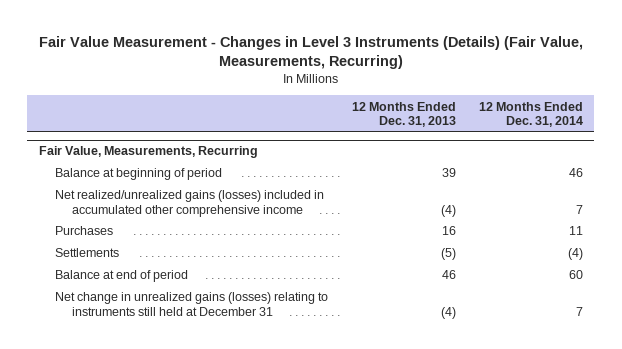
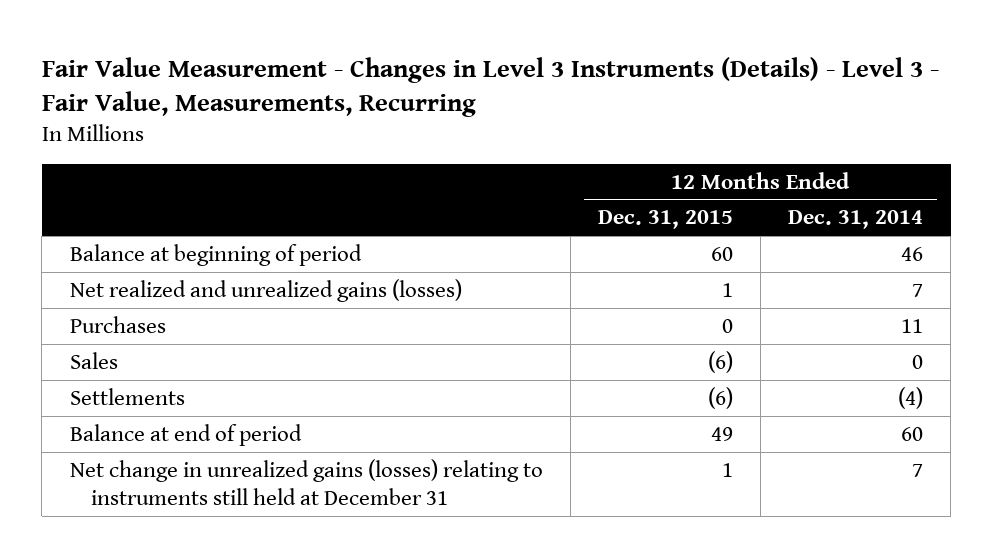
[38,35,583,70] Fair Value Measurement - Changes in Level 3 Instruments (Details) (Fair Value, Measurements, Recurring) -> [41,56,939,118] Fair Value Measurement - Changes in Level 3 Instruments (Details) - Level 3 - Fair Value, Measurements, Recurring
[351,101,456,128] 12 Months Ended Dec. 31, 2013 -> none
none -> [597,210,733,230] Dec. 31, 2015
[38,146,258,159] Fair Value, Measurements, Recurring -> none
[55,190,325,217] Net realized/unrealized gains (losses) included in accumulated other comprehensive income -> none
none -> [69,278,462,302] Net realized and unrealized gains (losses)
none -> [69,351,118,369] Sales

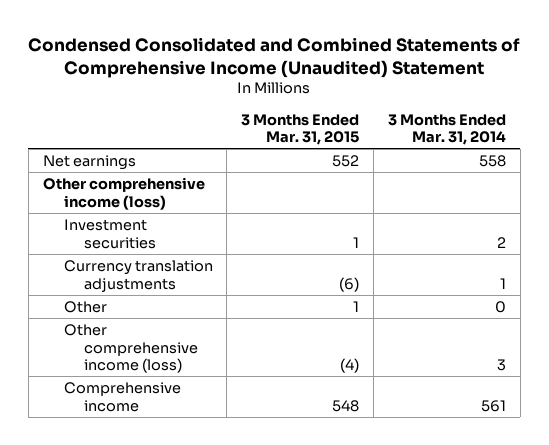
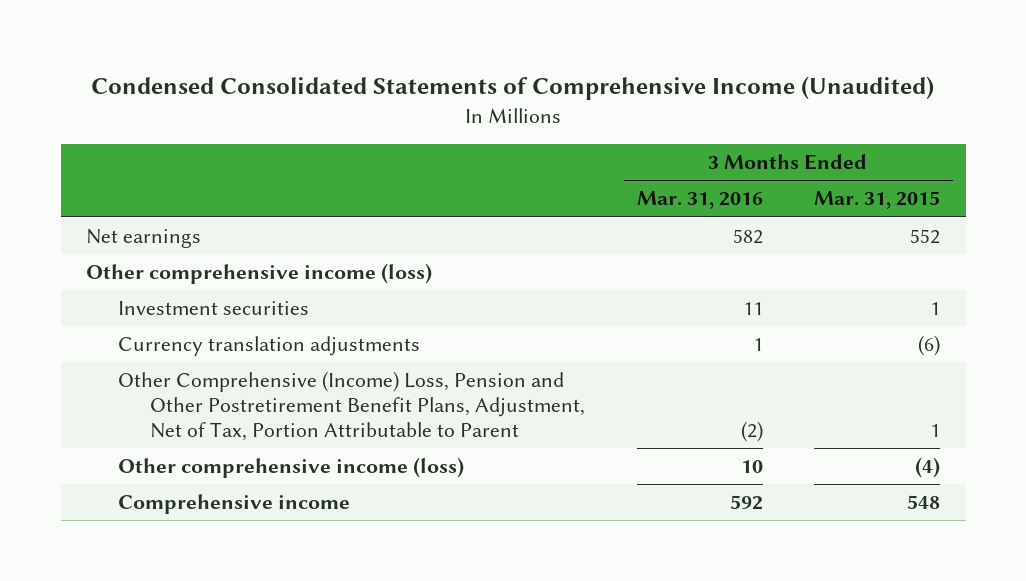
[28,37,521,78] Condensed Consolidated and Combined Statements of Comprehensive Income (Unaudited) Statement -> [91,75,935,100] Condensed Consolidated Statements of Comprehensive Income (Unaudited)
[388,113,507,146] 3 Months Ended Mar. 31, 2014 -> none
none -> [636,191,763,210] Mar. 31, 2016
[63,300,107,313] Other -> none
none -> [118,371,586,441] Other Comprehensive (Income) Loss, Pension and Other Postretirement Benefit Plans, Adjustment, Net of Tax, Portion Attributable to Parent

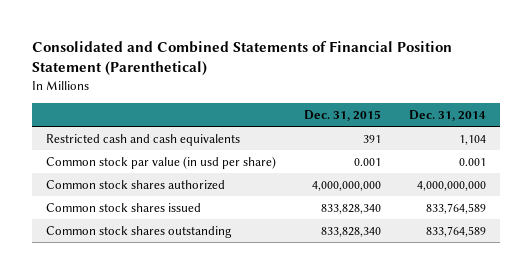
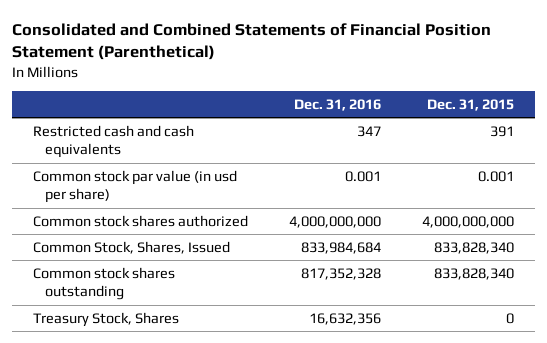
[408,109,486,121] Dec. 31, 2014 -> none
none -> [293,99,381,112] Dec. 31, 2016
[45,202,201,212] Common stock shares issued -> [32,240,230,254] Common Stock, Shares, Issued
none -> [32,311,179,327] Treasury Stock, Shares

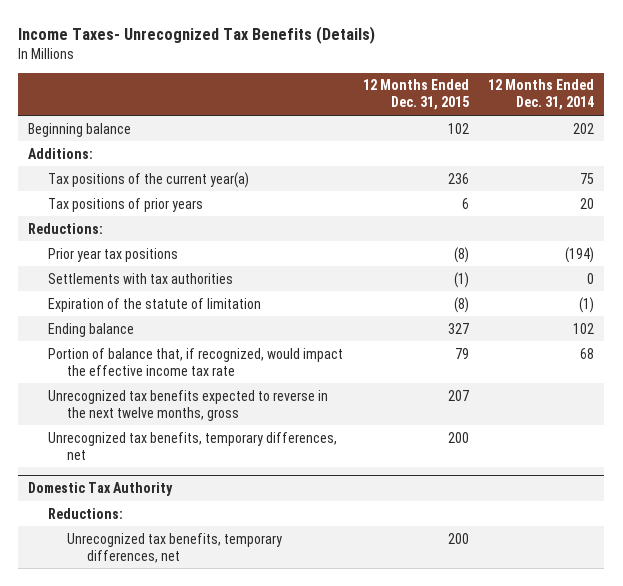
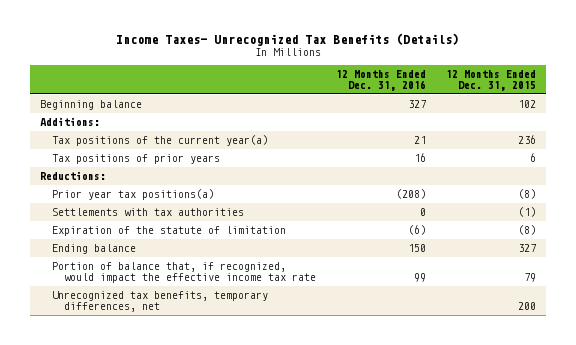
[488,79,595,111] 12 Months Ended Dec. 31, 2014 -> none
none -> [336,70,427,92] 12 Months Ended Dec. 31, 2016
[47,247,178,262] Prior year tax positions -> [52,188,215,200] Prior year tax positions(a)
[47,389,328,421] Unrecognized tax benefits expected to reverse in the next twelve months, gross -> none
[28,482,174,497] Domestic Tax Authority -> none
[47,507,123,519] Reductions: -> none
[67,532,283,563] Unrecognized tax benefits, temporary differences, net -> none

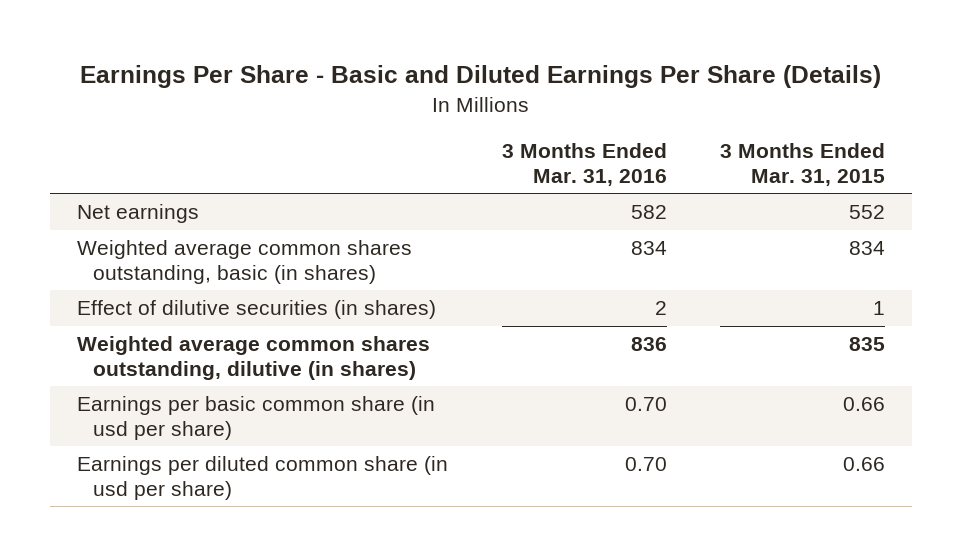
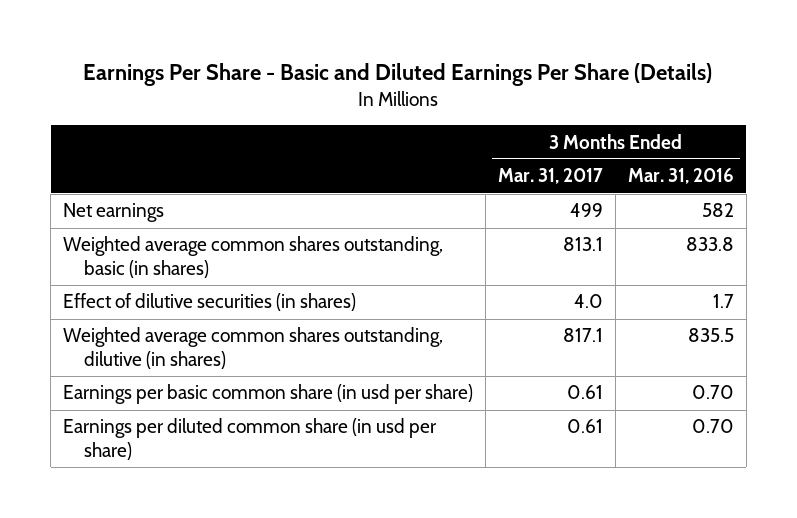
[720,143,886,186] 3 Months Ended Mar. 31, 2015 -> none
none -> [497,168,603,185] Mar. 31, 2017
[630,241,667,256] 834 -> [685,237,734,252] 833.8
[654,301,667,316] 2 -> [712,294,734,309] 1.7
[630,337,667,352] 836 -> [687,328,734,343] 835.5

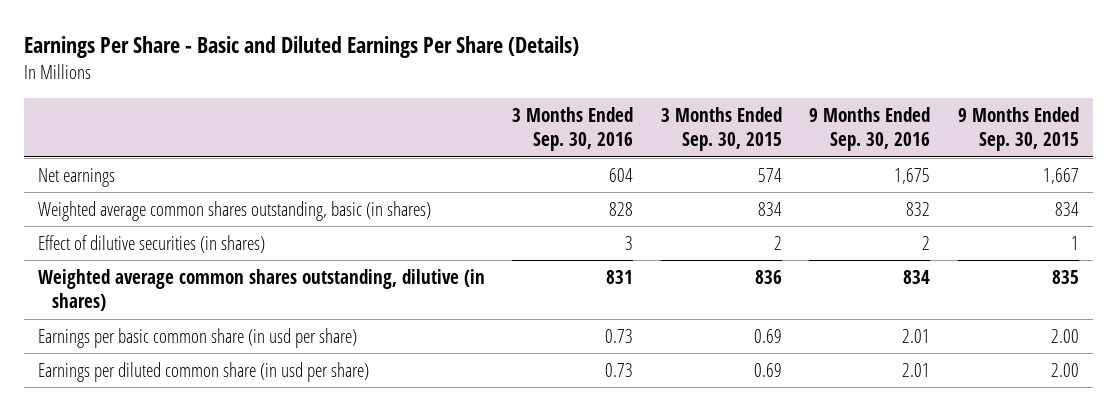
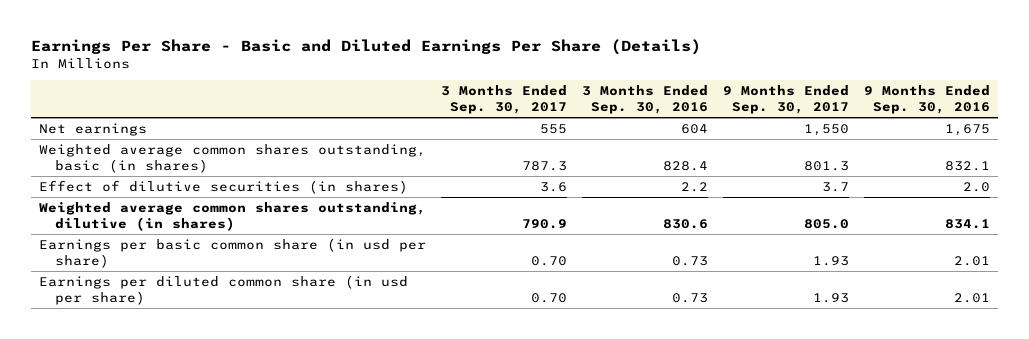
[660,106,782,152] 3 Months Ended Sep. 30, 2015 -> none
[957,106,1079,152] 9 Months Ended Sep. 30, 2015 -> none
none -> [440,84,567,115] 3 Months Ended Sep. 30, 2017
none -> [722,84,849,115] 9 Months Ended Sep. 30, 2017
[609,201,634,216] 828 -> [662,161,708,172] 828.4
[906,201,931,216] 832 -> [945,161,991,172] 832.1
[625,235,634,250] 3 -> [680,181,708,192] 2.2
[922,235,931,250] 2 -> [963,181,991,192] 2.0
[606,269,634,284] 831 -> [662,219,708,230] 830.6
[903,269,931,284] 834 -> [945,219,991,230] 834.1

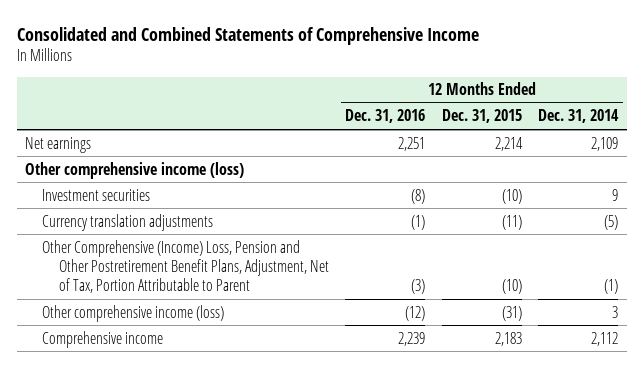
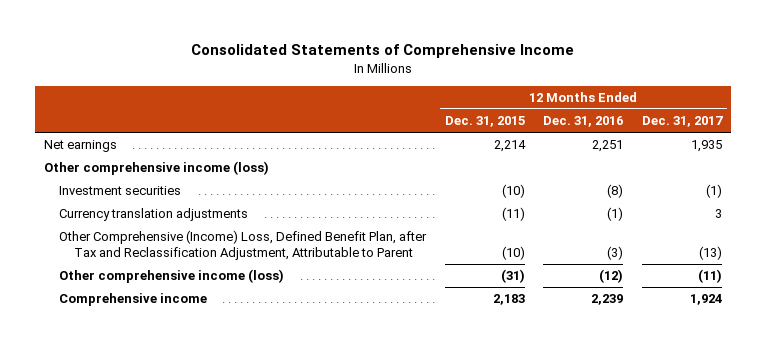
[16,26,479,45] Consolidated and Combined Statements of Comprehensive Income -> [191,44,575,59] Consolidated Statements of Comprehensive Income
[538,109,620,124] Dec. 31, 2014 -> none
none -> [642,116,724,128] Dec. 31, 2017
[41,239,329,294] Other Comprehensive (Income) Loss, Pension and Other Postretirement Benefit Plans, Adjustment, Net of Tax, Portion Attributable to Parent -> [58,230,427,261] Other Comprehensive (Income) Loss, Defined Benefit Plan, after Tax and Reclassification Adjustment, Attributable to Parent

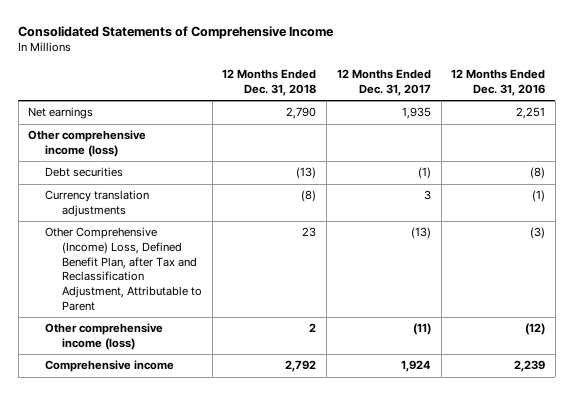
[444,116,525,128] Dec. 31, 2015 -> none
none -> [222,69,317,97] 12 Months Ended Dec. 31, 2018
[58,186,181,196] Investment securities -> [45,167,124,178] Debt securities

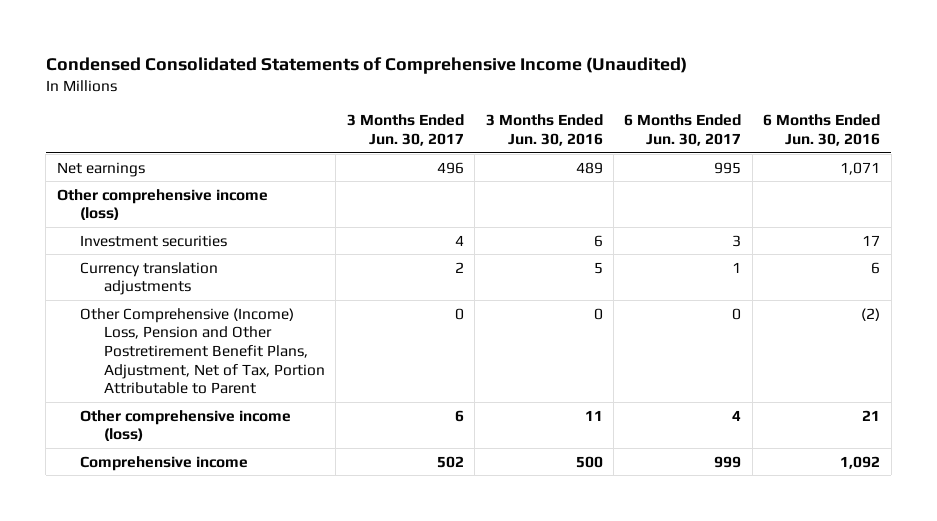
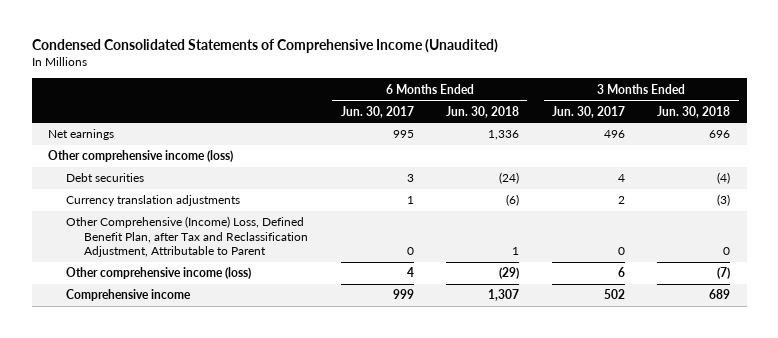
[485,114,603,147] 3 Months Ended Jun. 30, 2016 -> none
[763,114,881,147] 6 Months Ended Jun. 30, 2016 -> none
none -> [446,105,520,118] Jun. 30, 2018
none -> [657,105,731,118] Jun. 30, 2018
[80,234,228,247] Investment securities -> [65,173,144,183] Debt securities
[80,307,325,395] Other Comprehensive (Income) Loss, Pension and Other Postretirement Benefit Plans, Adjustment, Net of Tax, Portion Attributable to Parent -> [65,216,308,258] Other Comprehensive (Income) Loss, Defined Benefit Plan, after Tax and Reclassification Adjustment, Attributable to Parent

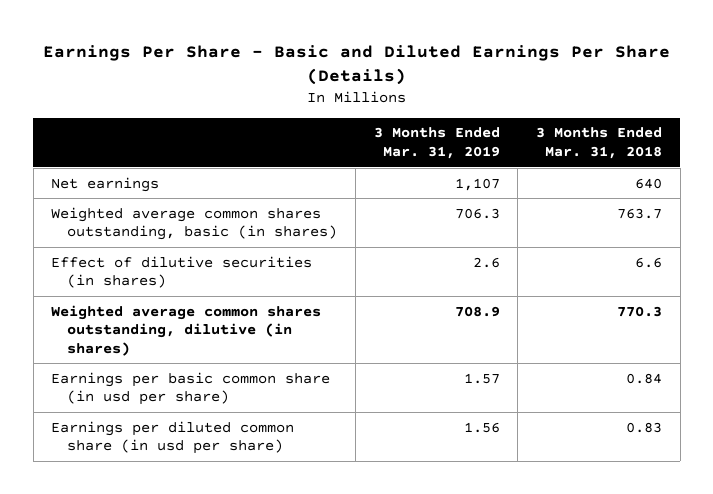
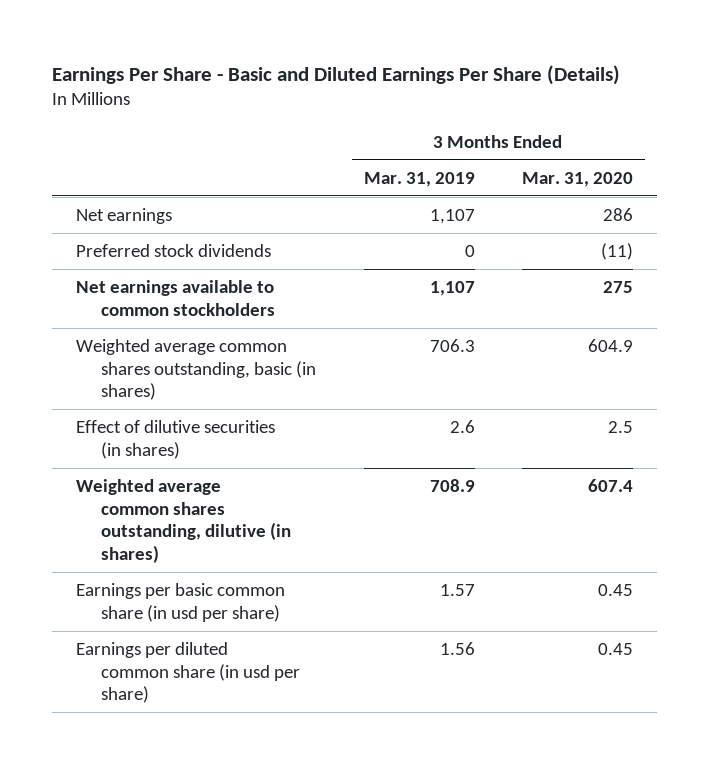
[535,127,662,159] 3 Months Ended Mar. 31, 2018 -> none
none -> [522,171,634,187] Mar. 31, 2020
none -> [75,243,271,257] Preferred stock dividends
none -> [75,279,276,316] Net earnings available to common stockholders

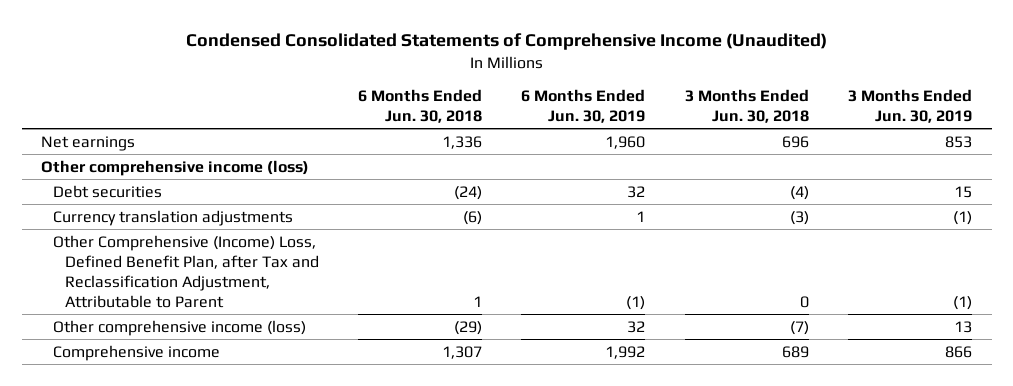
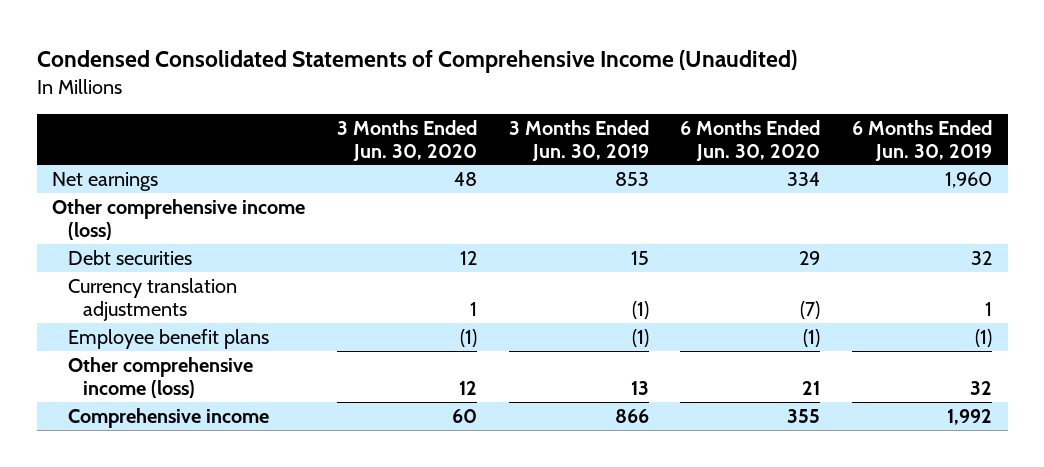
[358,88,483,123] 6 Months Ended Jun. 30, 2018 -> none
[684,88,809,123] 3 Months Ended Jun. 30, 2018 -> none
none -> [336,119,477,161] 3 Months Ended Jun. 30, 2020
none -> [680,119,821,161] 6 Months Ended Jun. 30, 2020
[53,234,319,308] Other Comprehensive (Income) Loss, Defined Benefit Plan, after Tax and Reclassification Adjustment, Attributable to Parent -> [67,328,269,349] Employee benefit plans

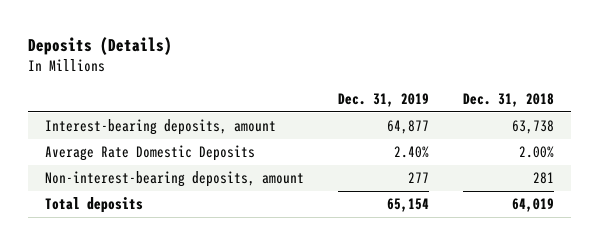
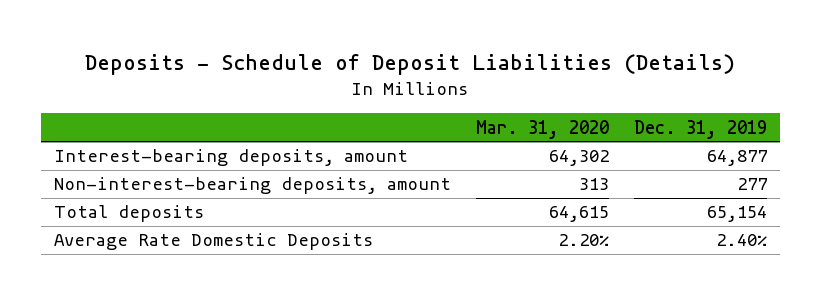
[28,37,173,56] Deposits (Details) -> [85,53,736,75] Deposits - Schedule of Deposit Liabilities (Details)
[463,93,555,108] Dec. 31, 2018 -> none
none -> [475,119,609,139] Mar. 31, 2020
[45,145,256,162] Average Rate Domestic Deposits -> [53,233,373,251] Average Rate Domestic Deposits

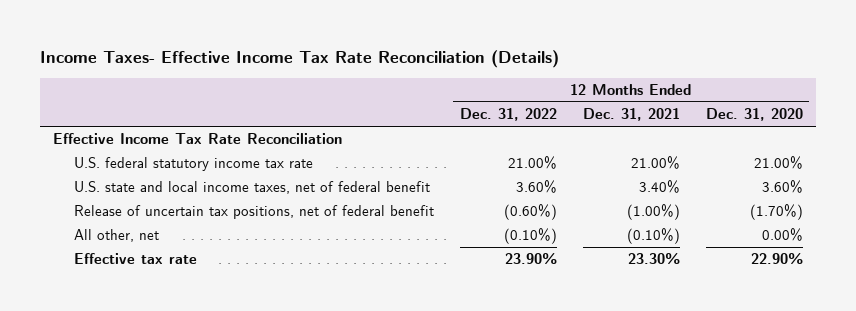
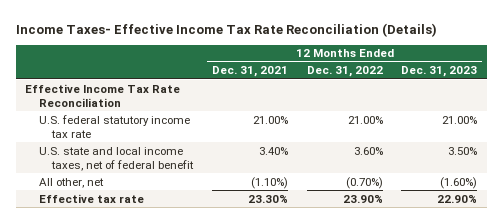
[705,108,803,122] Dec. 31, 2020 -> none
none -> [401,66,478,78] Dec. 31, 2023
[73,205,434,220] Release of uncertain tax positions, net of federal benefit -> none
[503,228,557,245] (0.10%) -> [345,176,383,189] (0.70%)
[626,228,680,245] (0.10%) -> [250,176,288,189] (1.10%)

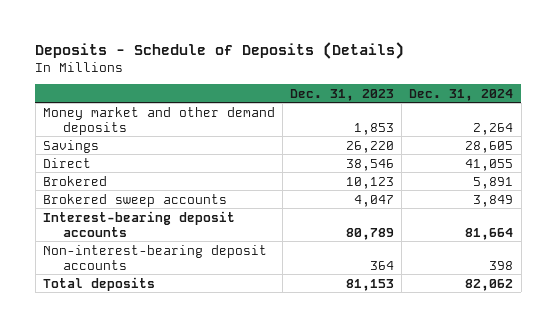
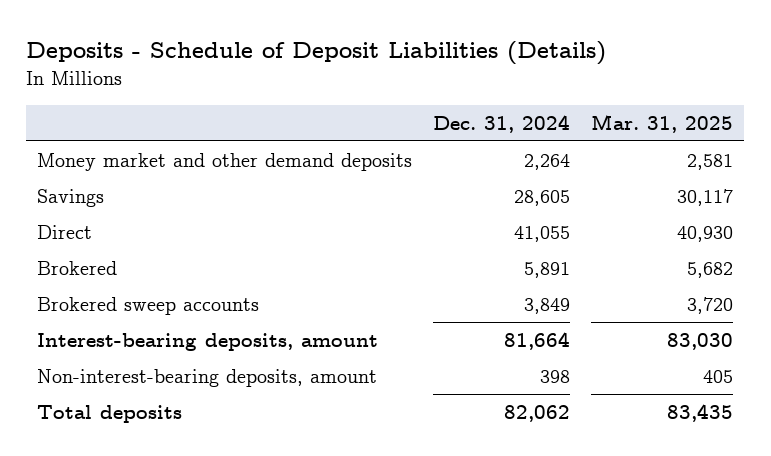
[35,41,405,59] Deposits - Schedule of Deposits (Details) -> [26,40,607,65] Deposits - Schedule of Deposit Liabilities (Details)
[290,88,395,101] Dec. 31, 2023 -> none
none -> [591,113,734,133] Mar. 31, 2025
[43,210,236,237] Interest-bearing deposit accounts -> [37,332,379,351] Interest-bearing deposits, amount
[43,244,268,270] Non-interest-bearing deposit accounts -> [37,368,378,387] Non-interest-bearing deposits, amount

